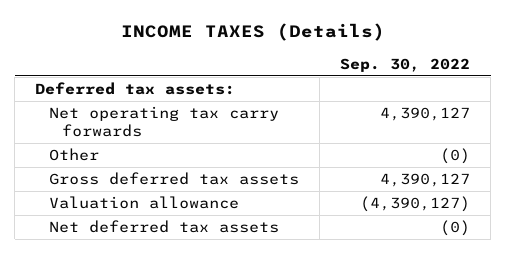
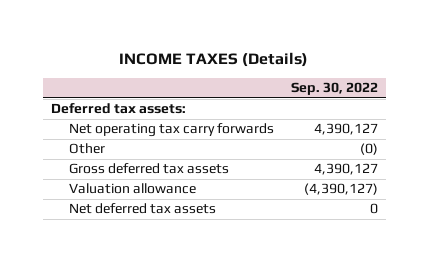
[440,219,471,236] (0) -> [369,203,378,215] 0

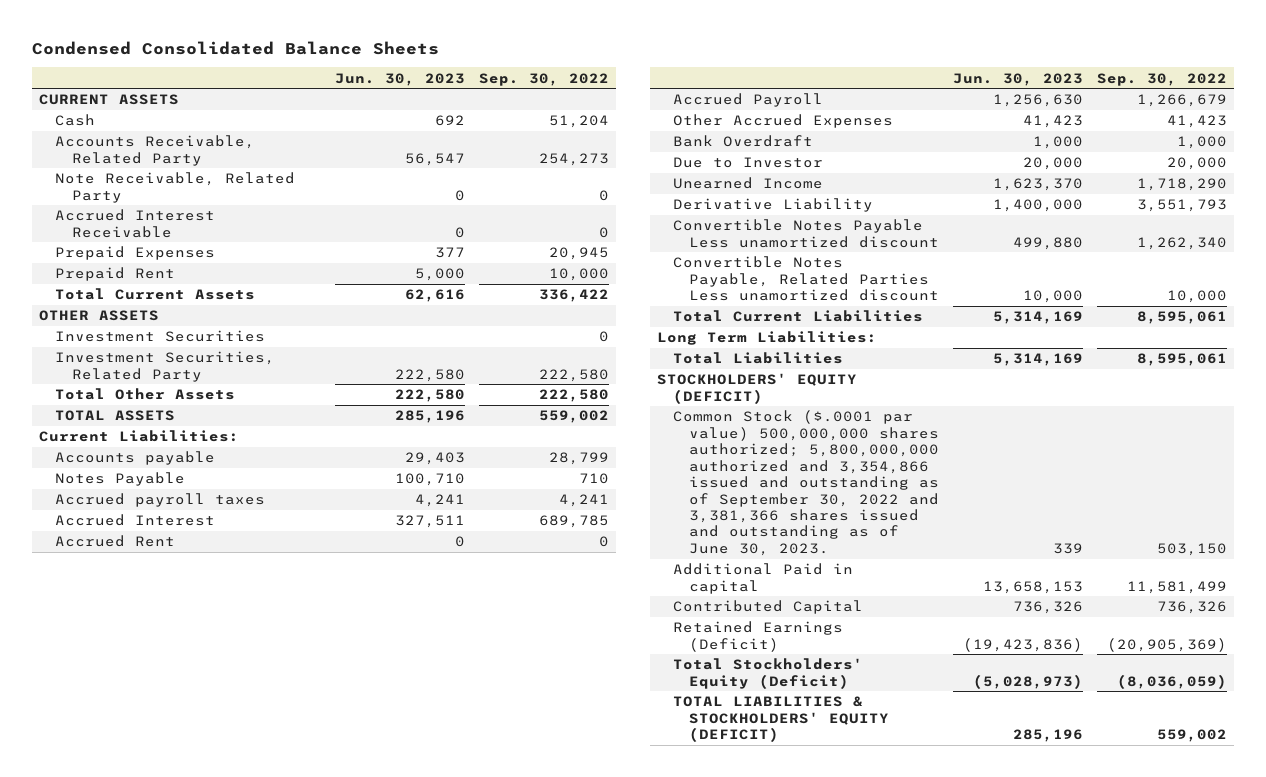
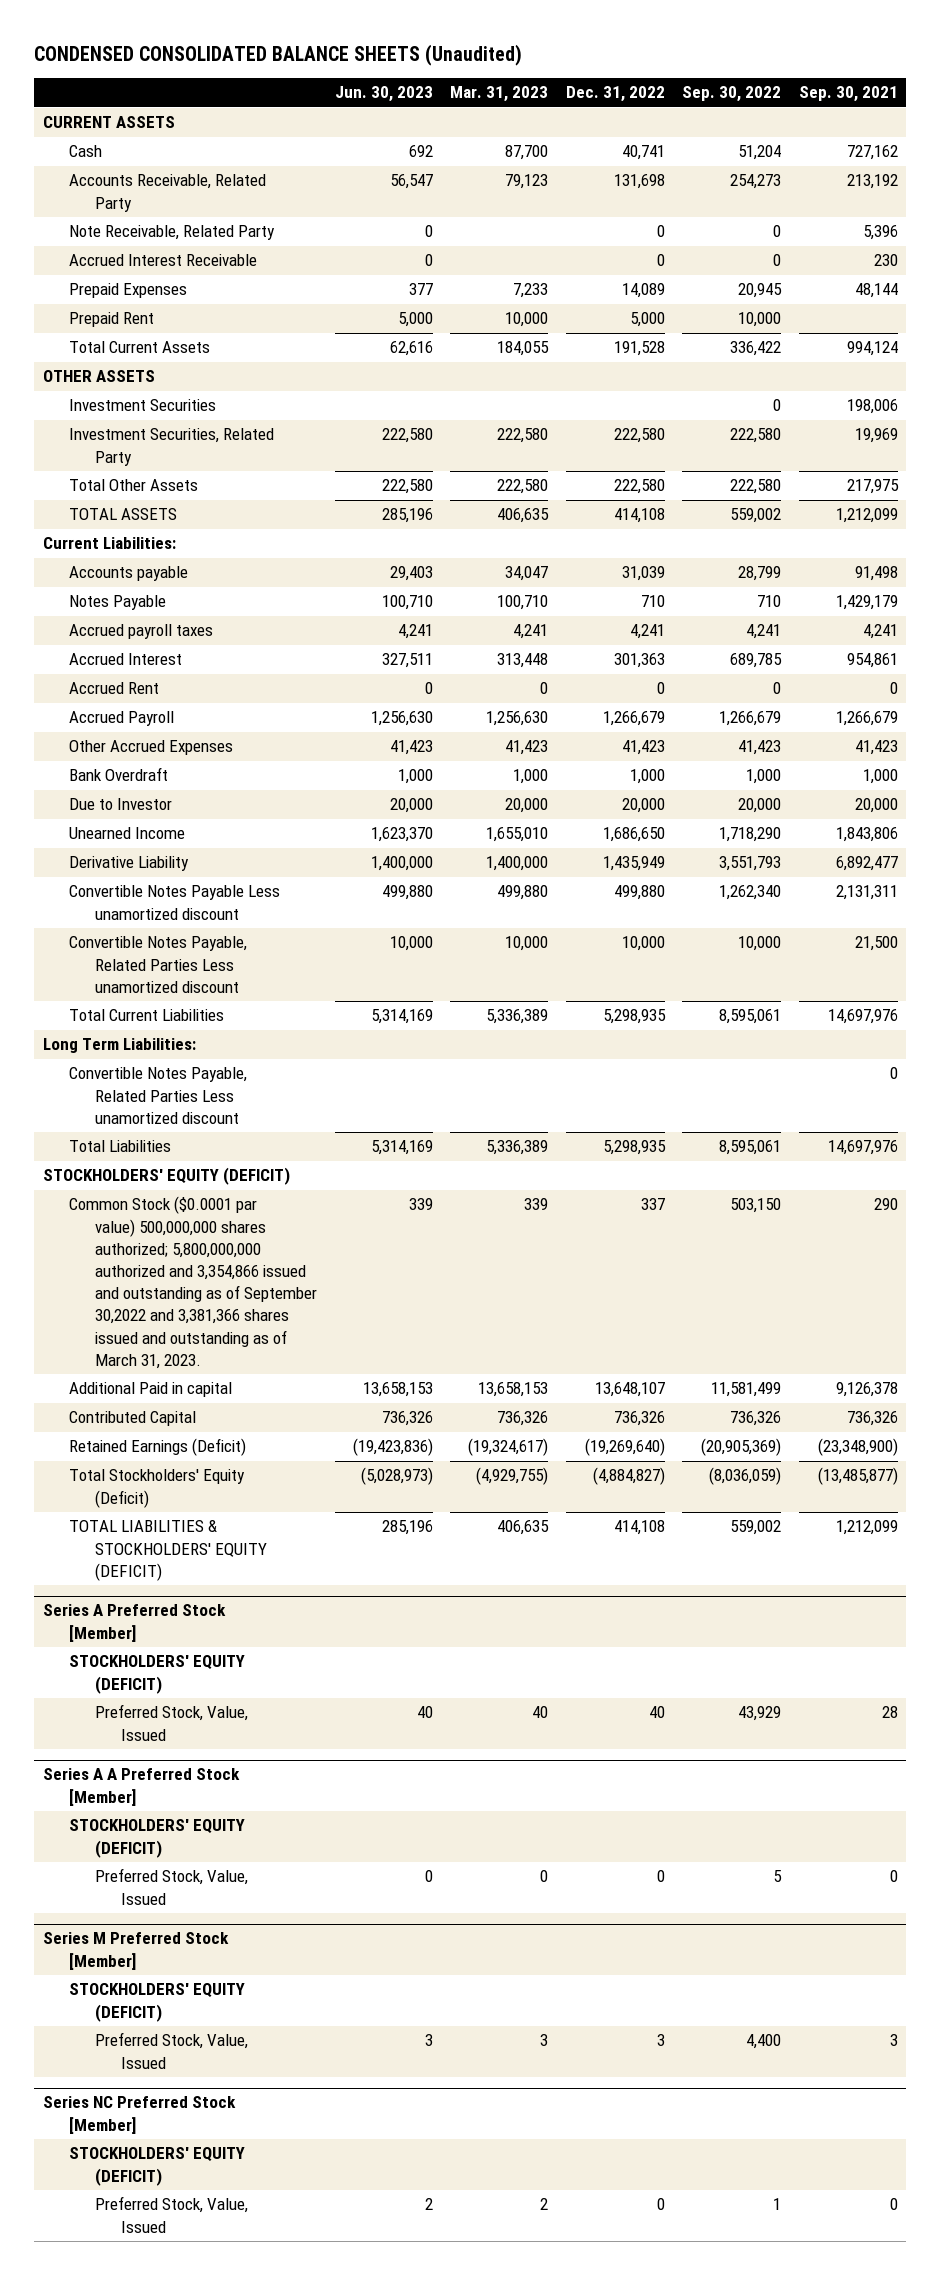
[32,40,440,55] Condensed Consolidated Balance Sheets -> [34,44,523,67] CONDENSED CONSOLIDATED BALANCE SHEETS (Unaudited)
none -> [450,86,549,103] Mar. 31, 2023
none -> [565,86,665,103] Dec. 31, 2022
none -> [798,86,898,103] Sep. 30, 2021
none -> [69,1067,248,1124] Convertible Notes Payable, Related Parties Less unamortized discount
[673,410,940,556] Common Stock ($.0001 par value) 500,000,000 shares authorized; 5,800,000,000 authorized and 3,354,866 issued and outstanding as of September 30, 2022 and 3,381,366 shares issued and outstanding as of June 30, 2023. -> [69,1196,318,1369] Common Stock ($0.0001 par value) 500,000,000 shares authorized; 5,800,000,000 authorized and 3,354,866 issued and outstanding as of September 30,2022 and 3,381,366 shares issued and outstanding as of March 31, 2023.
none -> [43,1604,227,1642] Series A Preferred Stock [Member]
none -> [69,1655,246,1694] STOCKHOLDERS' EQUITY (DEFICIT)
none -> [95,1704,249,1741] Preferred Stock, Value, Issued
none -> [43,1768,241,1806] Series A A Preferred Stock [Member]
none -> [69,1819,246,1858] STOCKHOLDERS' EQUITY (DEFICIT)
none -> [95,1868,249,1905] Preferred Stock, Value, Issued
none -> [43,1932,230,1970] Series M Preferred Stock [Member]
none -> [69,1983,246,2022] STOCKHOLDERS' EQUITY (DEFICIT)
none -> [95,2032,249,2069] Preferred Stock, Value, Issued
none -> [43,2096,237,2134] Series NC Preferred Stock [Member]
none -> [69,2147,246,2186] STOCKHOLDERS' EQUITY (DEFICIT)
none -> [95,2196,249,2233] Preferred Stock, Value, Issued

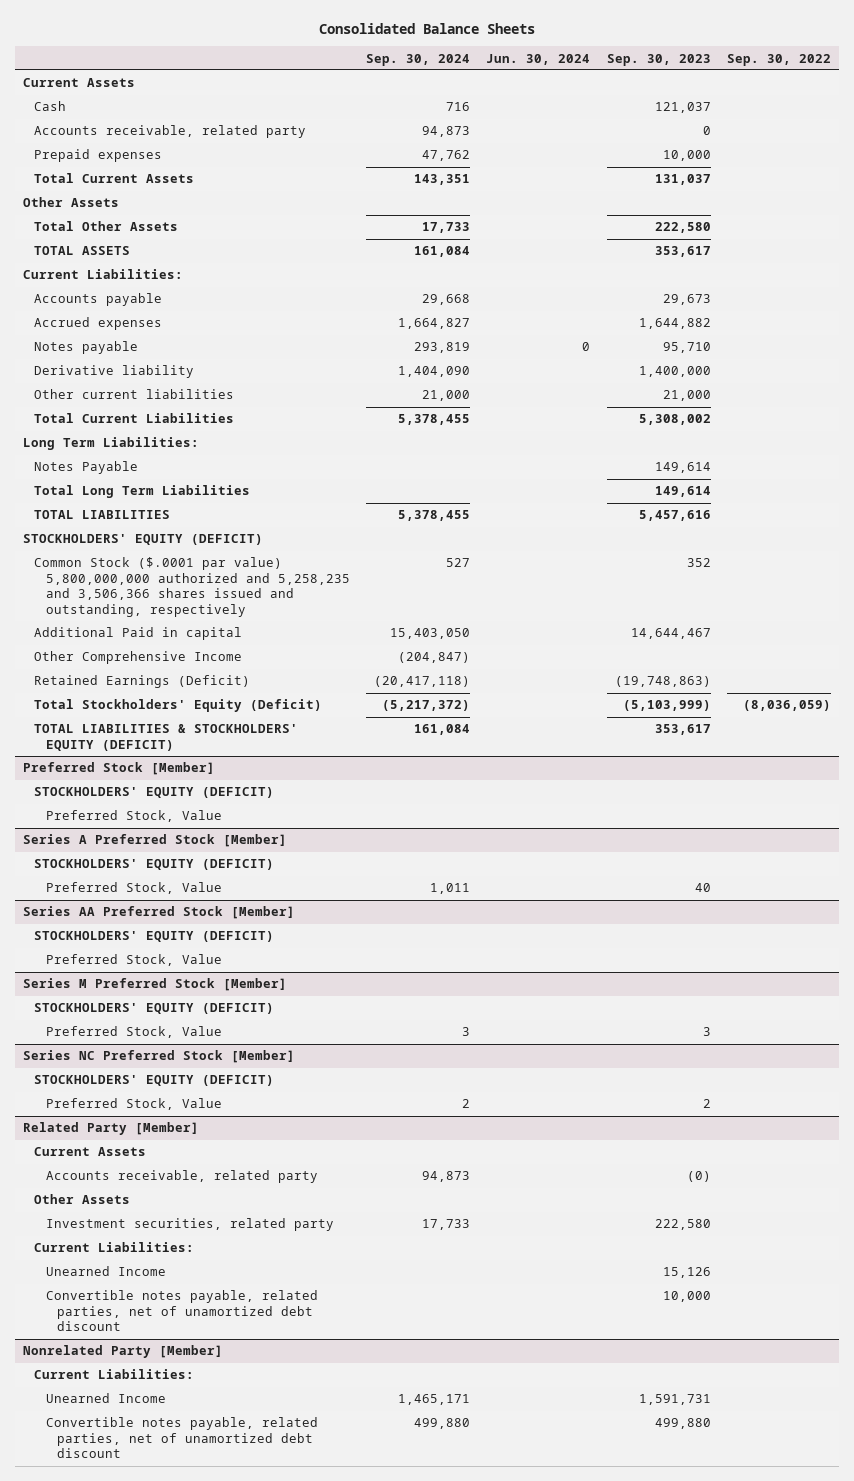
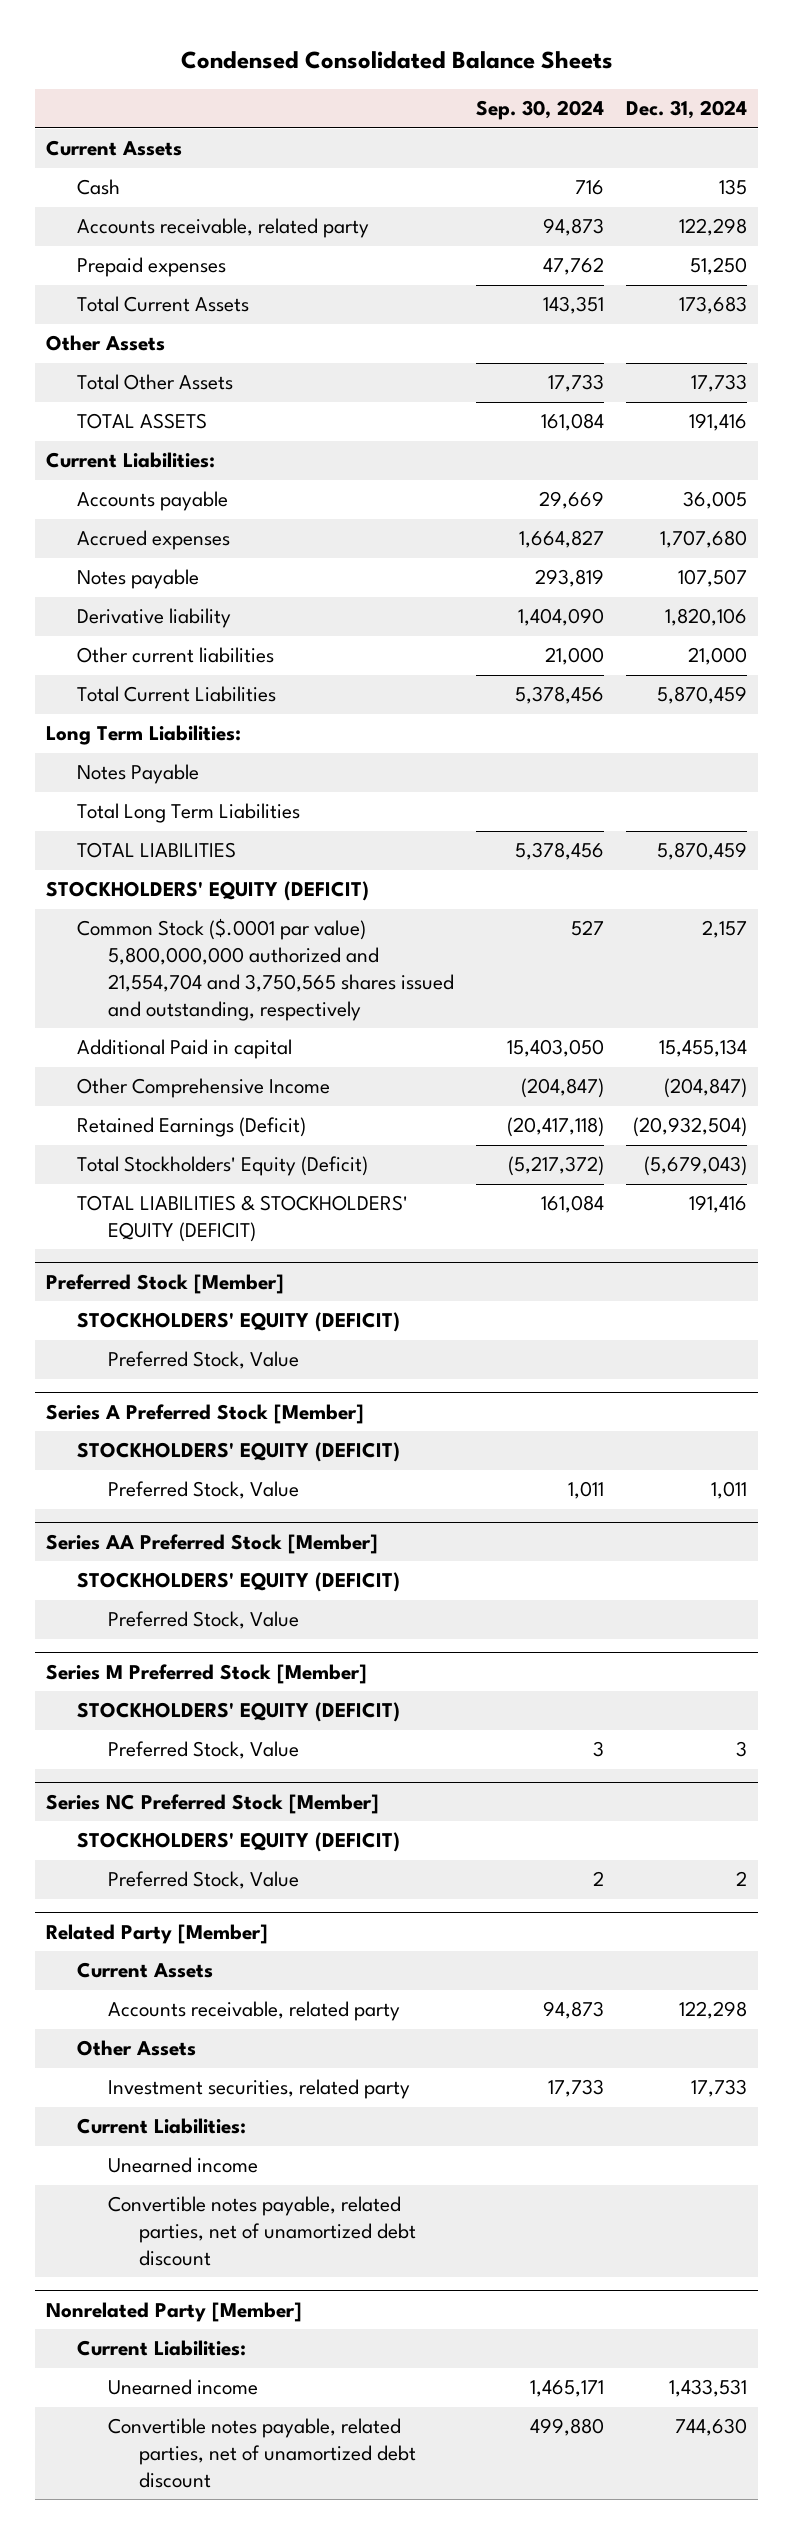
[318,22,535,34] Consolidated Balance Sheets -> [180,50,613,69] Condensed Consolidated Balance Sheets
[486,53,591,65] Jun. 30, 2024 -> none
[606,53,711,66] Sep. 30, 2023 -> none
[727,53,832,66] Sep. 30, 2022 -> none
none -> [626,100,748,120] Dec. 31, 2024
[422,294,471,306] 29,668 -> [539,491,605,510] 29,669
[398,414,471,426] 5,378,455 -> [515,686,605,705] 5,378,456
[398,510,471,522] 5,378,455 -> [515,842,605,861] 5,378,456
[34,557,350,618] Common Stock ($.0001 par value) 5,800,000,000 authorized and 5,258,235 and 3,506,366 shares issued and outstanding, respectively -> [77,918,454,1021] Common Stock ($.0001 par value) 5,800,000,000 authorized and 21,554,704 and 3,750,565 shares issued and outstanding, respectively
[45,1266,166,1277] Unearned Income -> [107,2157,258,2174] Unearned income
[45,1393,166,1404] Unearned Income -> [107,2379,258,2396] Unearned income

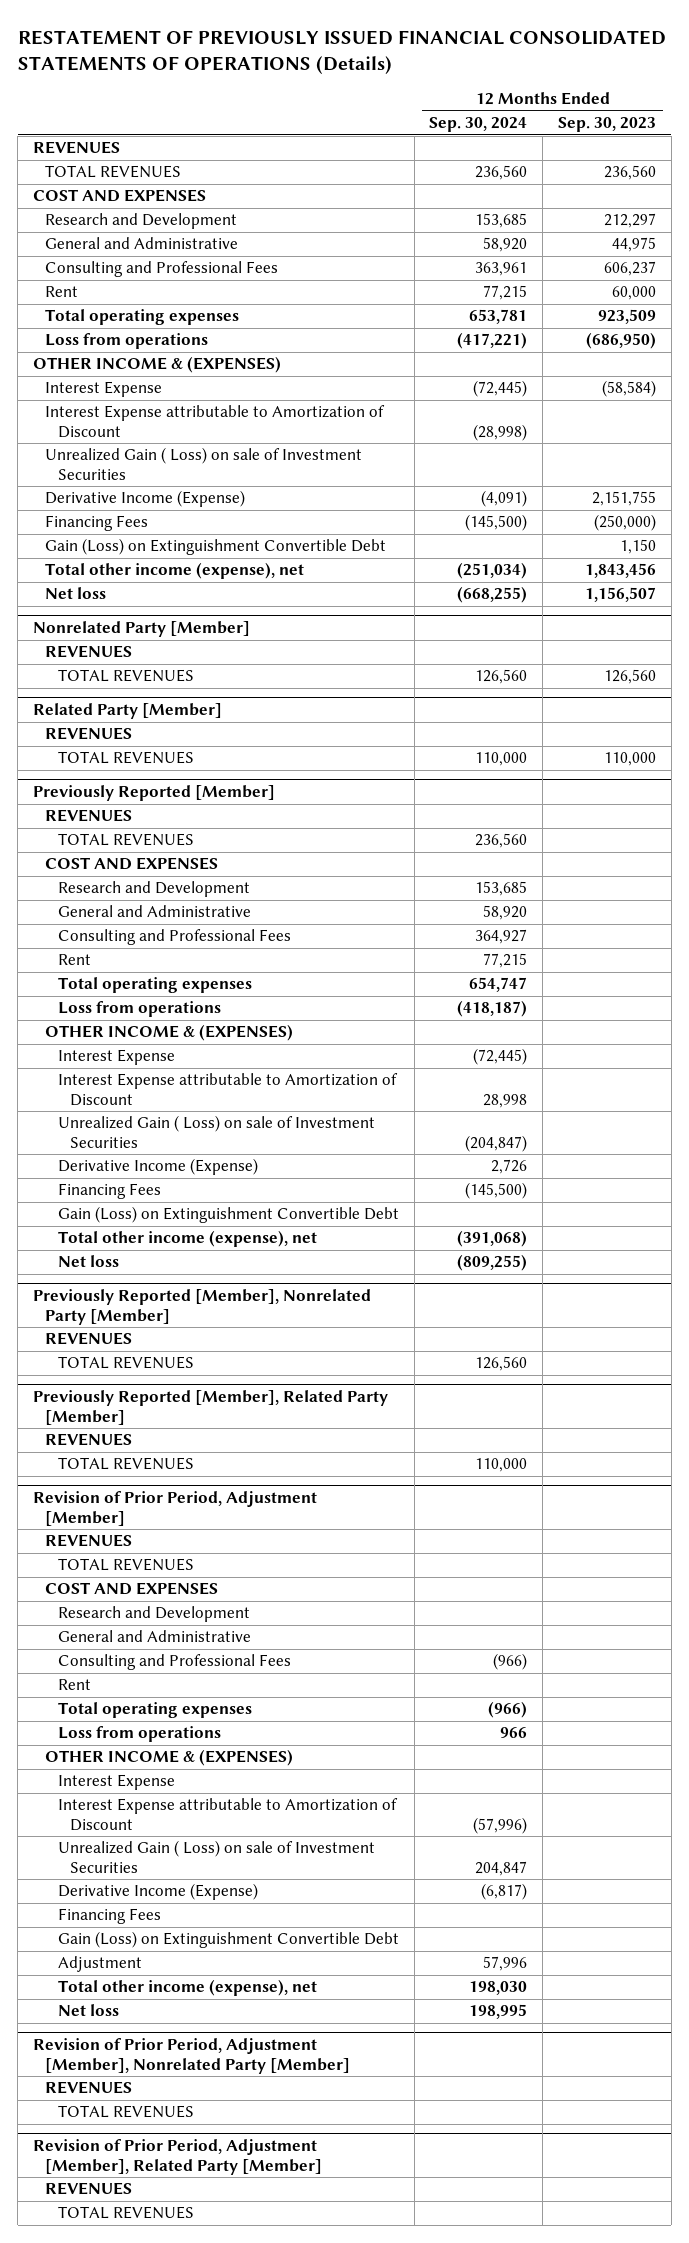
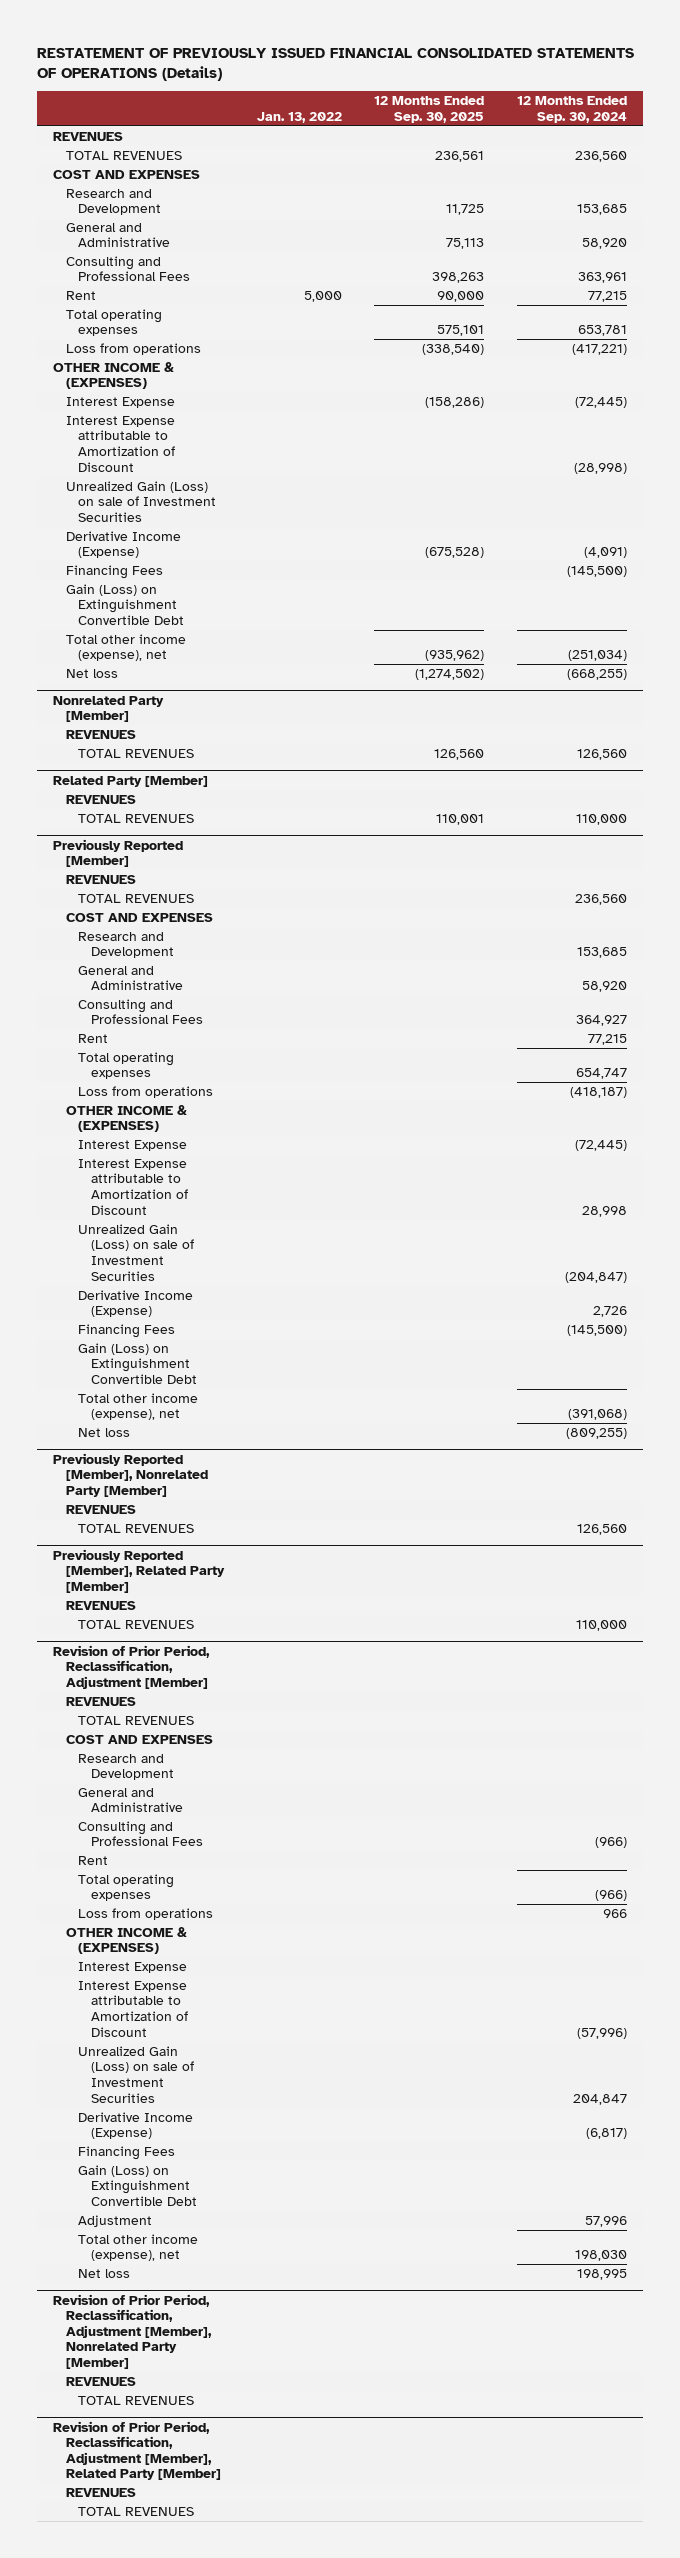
[557,117,656,133] Sep. 30, 2023 -> none
none -> [256,111,342,123] Jan. 13, 2022
none -> [374,96,485,123] 12 Months Ended Sep. 30, 2025
[45,447,363,480] Unrealized Gain ( Loss) on sale of Investment Securities -> [65,480,217,523] Unrealized Gain (Loss) on sale of Investment Securities
[57,1115,375,1148] Unrealized Gain ( Loss) on sale of Investment Securities -> [78,1223,195,1281] Unrealized Gain (Loss) on sale of Investment Securities
[32,1491,317,1526] Revision of Prior Period, Adjustment [Member] -> [53,1644,211,1689] Revision of Prior Period, Reclassification, Adjustment [Member]
[57,1840,375,1873] Unrealized Gain ( Loss) on sale of Investment Securities -> [78,2045,195,2103] Unrealized Gain (Loss) on sale of Investment Securities
[32,2038,351,2074] Revision of Prior Period, Adjustment [Member], Nonrelated Party [Member] -> [53,2293,212,2370] Revision of Prior Period, Reclassification, Adjustment [Member], Nonrelated Party [Member]
[32,2139,323,2175] Revision of Prior Period, Adjustment [Member], Related Party [Member] -> [53,2420,221,2481] Revision of Prior Period, Reclassification, Adjustment [Member], Related Party [Member]

